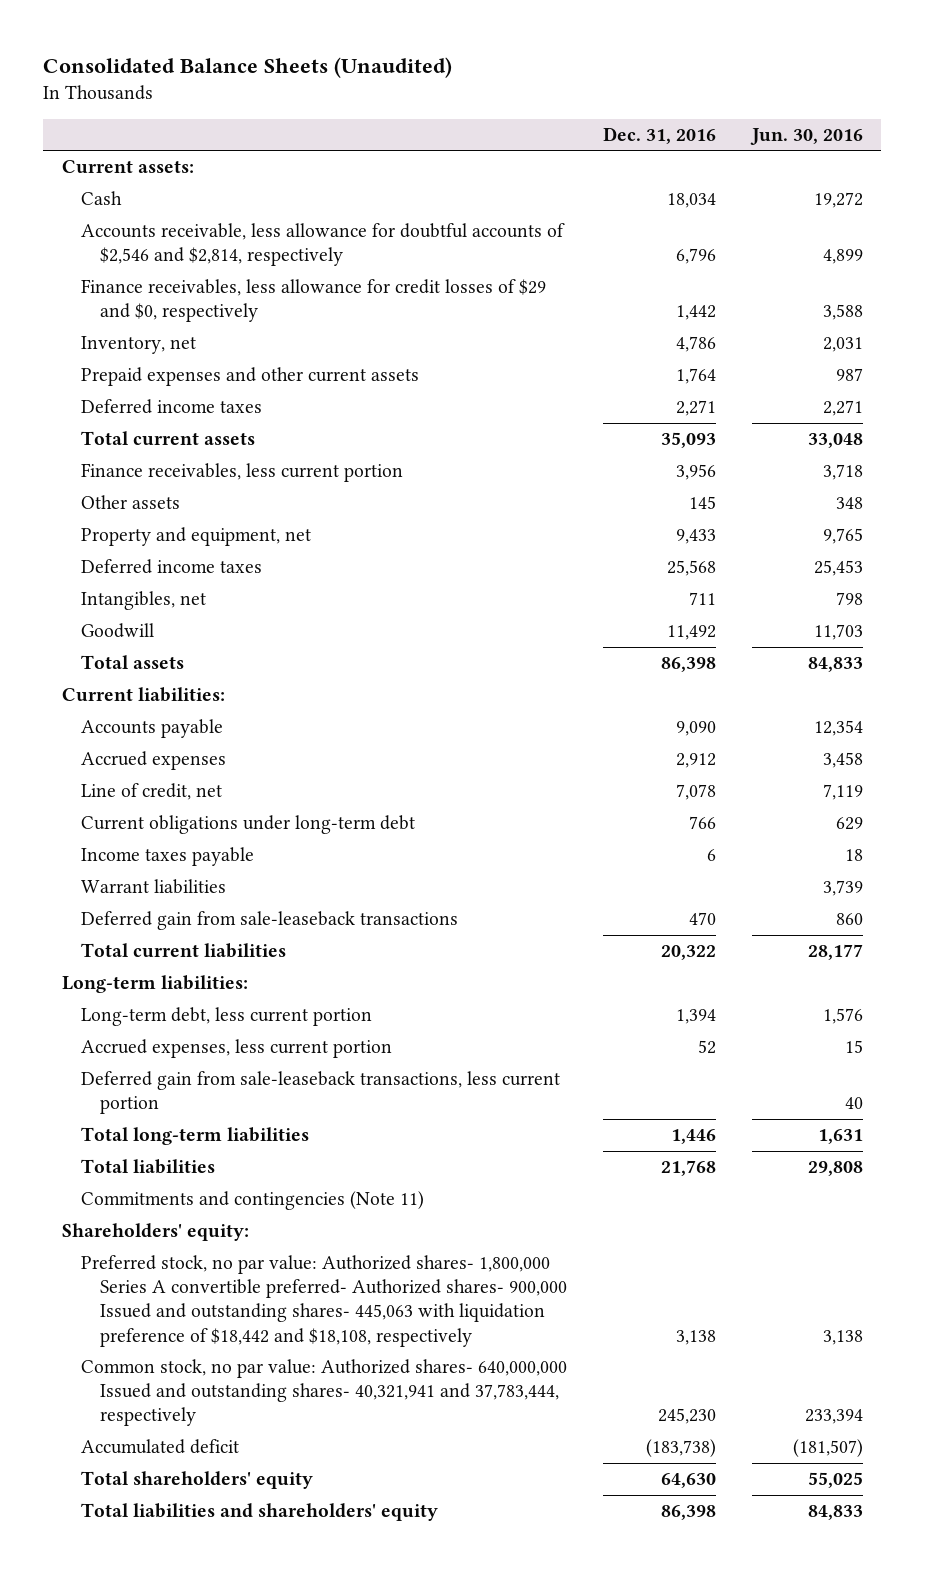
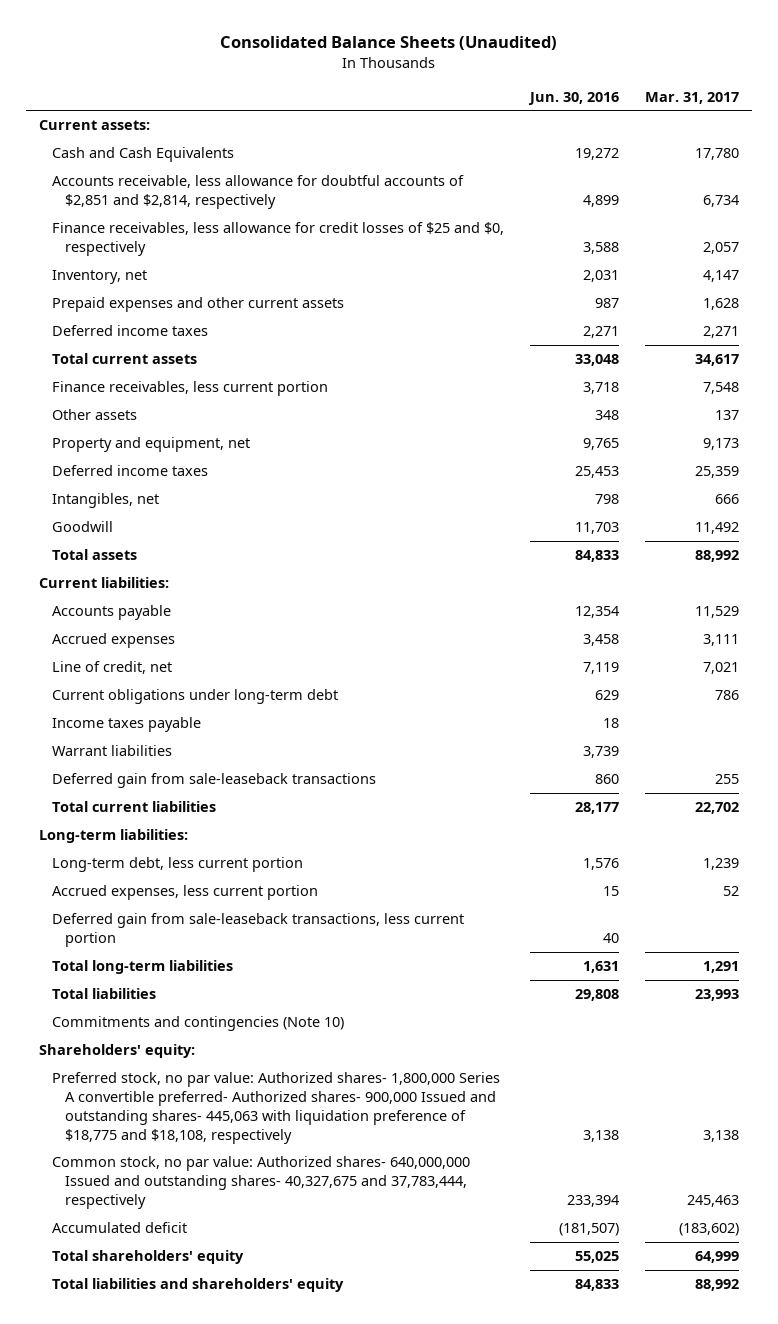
[603,126,717,144] Dec. 31, 2016 -> none
none -> [645,91,740,104] Mar. 31, 2017
[80,191,122,206] Cash -> [51,147,234,163] Cash and Cash Equivalents
[80,223,565,267] Accounts receivable, less allowance for doubtful accounts of $2,546 and $2,814, respectively -> [51,175,464,210] Accounts receivable, less allowance for doubtful accounts of $2,851 and $2,814, respectively
[80,279,546,323] Finance receivables, less allowance for credit losses of $29 and $0, respectively -> [51,222,504,257] Finance receivables, less allowance for credit losses of $25 and $0, respectively
[80,1191,424,1211] Commitments and contingencies (Note 11) -> [51,1016,344,1032] Commitments and contingencies (Note 10)
[80,1255,567,1347] Preferred stock, no par value: Authorized shares- 1,800,000 Series A convertible preferred- Authorized shares- 900,000 Issued and outstanding shares- 445,063 with liquidation preference of $18,442 and $18,108, respectively -> [51,1072,500,1144] Preferred stock, no par value: Authorized shares- 1,800,000 Series A convertible preferred- Authorized shares- 900,000 Issued and outstanding shares- 445,063 with liquidation preference of $18,775 and $18,108, respectively
[80,1359,567,1427] Common stock, no par value: Authorized shares- 640,000,000 Issued and outstanding shares- 40,321,941 and 37,783,444, respectively -> [51,1156,470,1209] Common stock, no par value: Authorized shares- 640,000,000 Issued and outstanding shares- 40,327,675 and 37,783,444, respectively

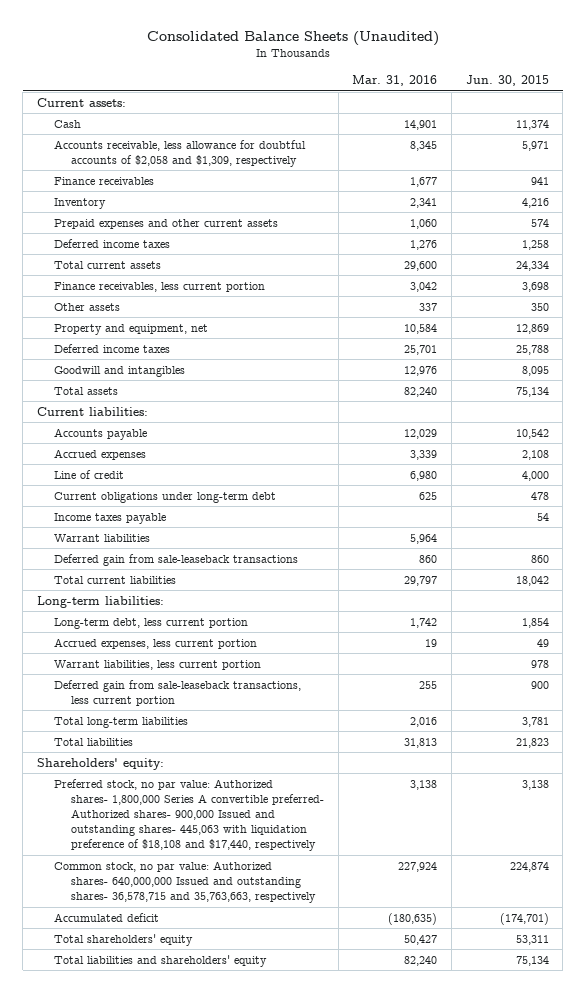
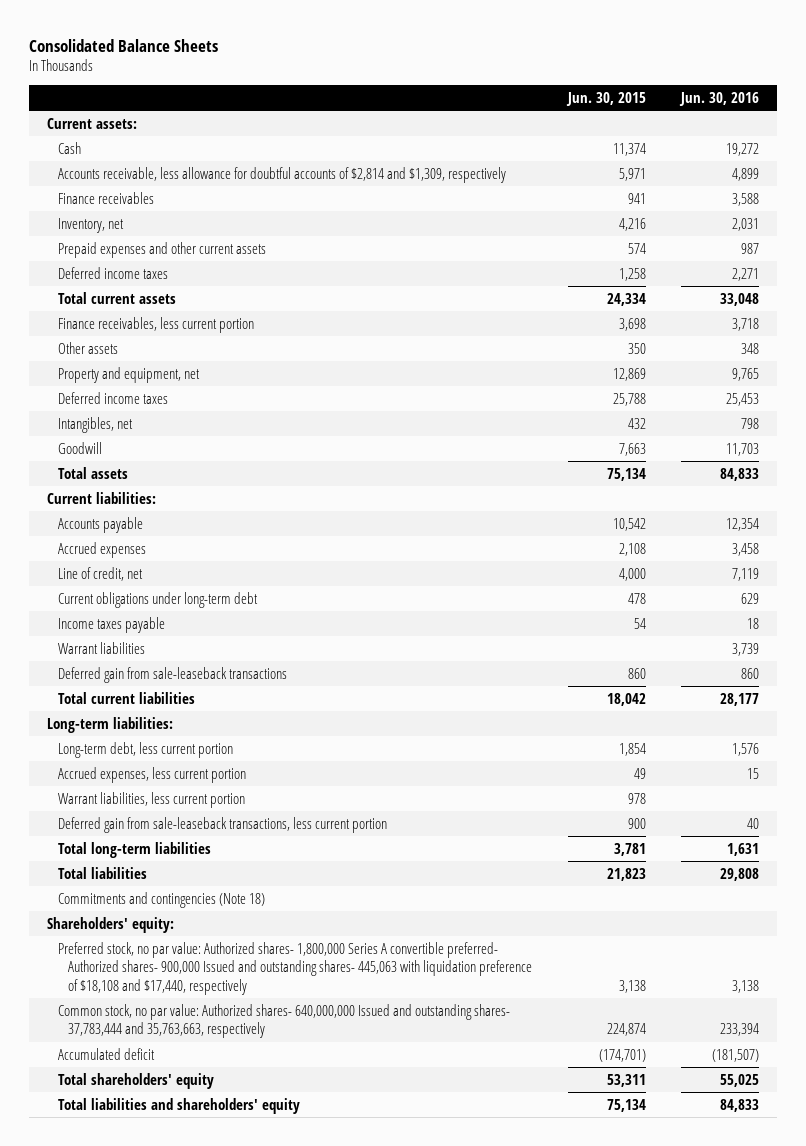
[146,31,439,47] Consolidated Balance Sheets (Unaudited) -> [29,38,219,52] Consolidated Balance Sheets
[352,74,438,86] Mar. 31, 2016 -> none
none -> [679,91,760,106] Jun. 30, 2016
[54,139,307,167] Accounts receivable, less allowance for doubtful accounts of $2,058 and $1,309, respectively -> [57,166,506,183] Accounts receivable, less allowance for doubtful accounts of $2,814 and $1,309, respectively
[54,197,107,209] Inventory -> [57,217,124,233] Inventory, net
[54,365,186,377] Goodwill and intangibles -> none
none -> [57,416,133,433] Intangibles, net
none -> [57,441,102,454] Goodwill
[54,469,125,479] Line of credit -> [57,566,143,581] Line of credit, net
none -> [57,891,265,908] Commitments and contingencies (Note 18)
[54,860,317,903] Common stock, no par value: Authorized shares- 640,000,000 Issued and outstanding shares- 36,578,715 and 35,763,663, respectively -> [57,1003,510,1039] Common stock, no par value: Authorized shares- 640,000,000 Issued and outstanding shares- 37,783,444 and 35,763,663, respectively

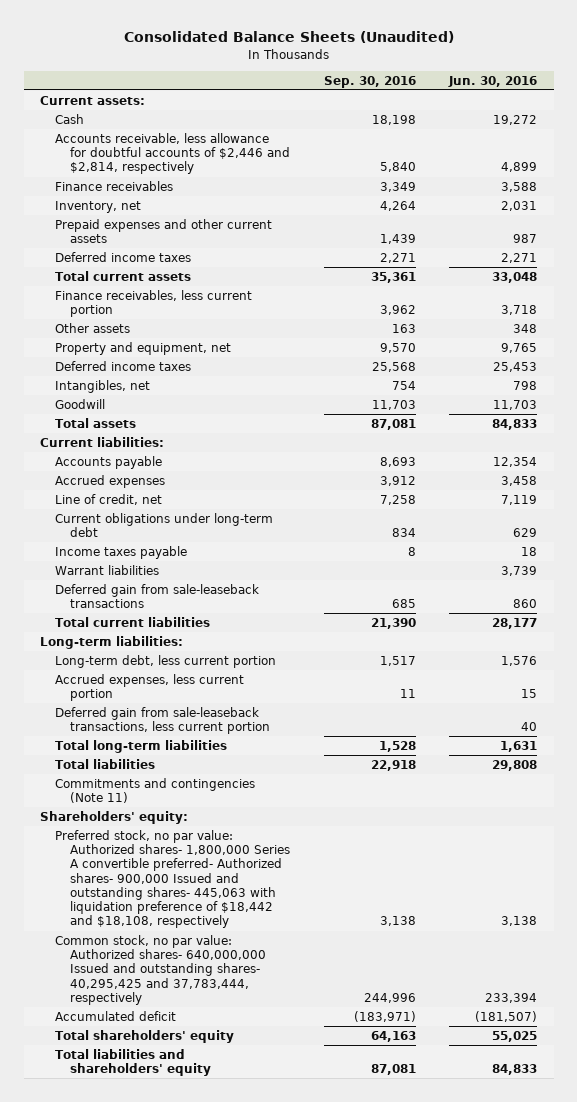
[29,38,219,52] Consolidated Balance Sheets -> [123,31,454,44] Consolidated Balance Sheets (Unaudited)
[565,91,646,106] Jun. 30, 2015 -> none
none -> [323,75,416,88] Sep. 30, 2016
[57,166,506,183] Accounts receivable, less allowance for doubtful accounts of $2,814 and $1,309, respectively -> [55,132,291,175] Accounts receivable, less allowance for doubtful accounts of $2,446 and $2,814, respectively
[57,791,245,808] Warrant liabilities, less current portion -> none
[57,891,265,908] Commitments and contingencies (Note 18) -> [55,777,256,804] Commitments and contingencies (Note 11)
[57,941,533,995] Preferred stock, no par value: Authorized shares- 1,800,000 Series A convertible preferred- Authorized shares- 900,000 Issued and outstanding shares- 445,063 with liquidation preference of $18,108 and $17,440, respectively -> [55,829,291,929] Preferred stock, no par value: Authorized shares- 1,800,000 Series A convertible preferred- Authorized shares- 900,000 Issued and outstanding shares- 445,063 with liquidation preference of $18,442 and $18,108, respectively
[57,1003,510,1039] Common stock, no par value: Authorized shares- 640,000,000 Issued and outstanding shares- 37,783,444 and 35,763,663, respectively -> [55,934,267,1005] Common stock, no par value: Authorized shares- 640,000,000 Issued and outstanding shares- 40,295,425 and 37,783,444, respectively

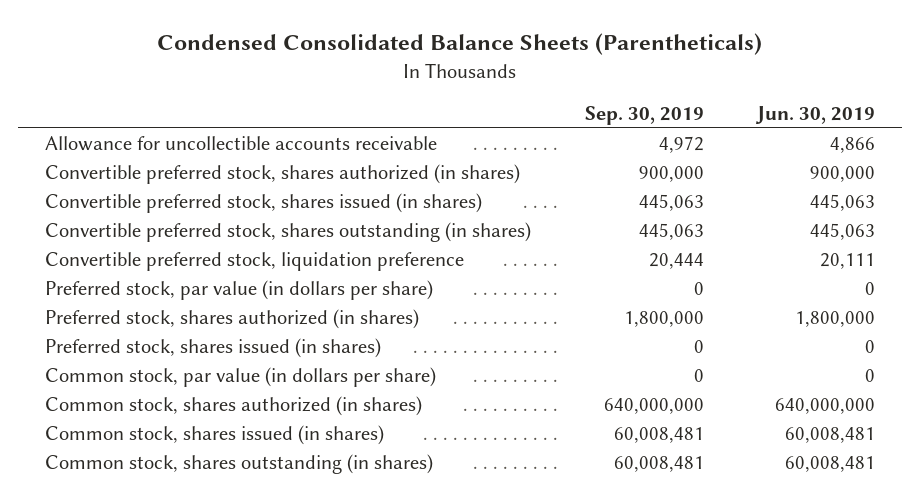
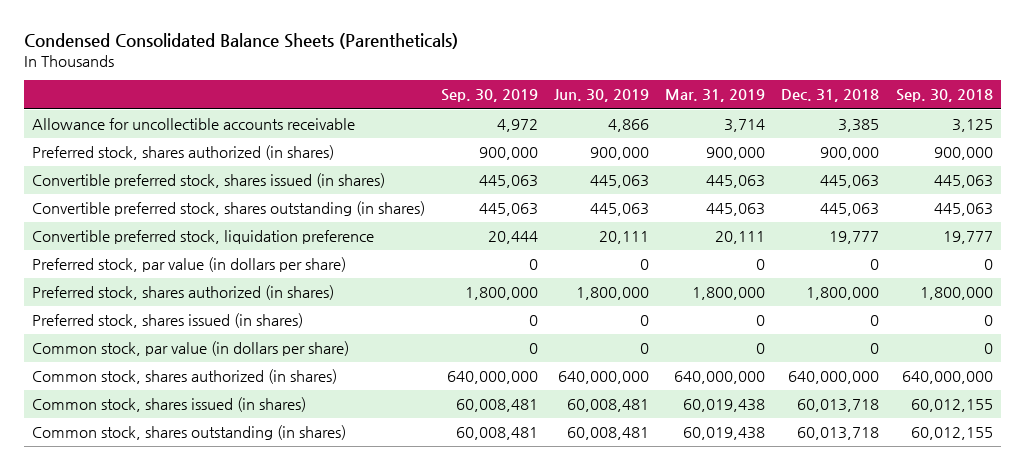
none -> [665,89,766,103] Mar. 31, 2019
none -> [781,89,880,103] Dec. 31, 2018
none -> [895,89,993,103] Sep. 30, 2018
[45,164,521,185] Convertible preferred stock, shares authorized (in shares) -> [32,145,335,161] Preferred stock, shares authorized (in shares)

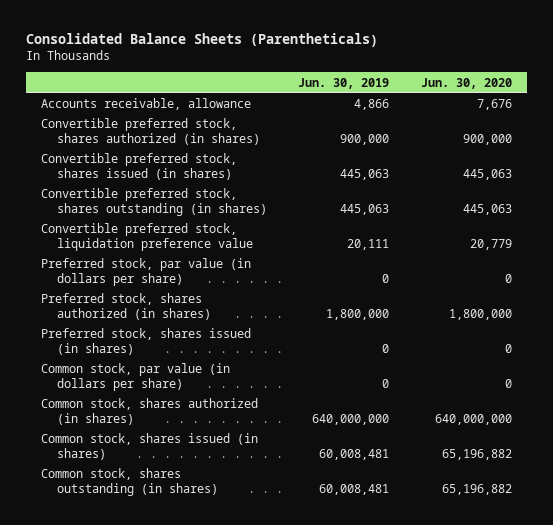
[23,33,458,50] Condensed Consolidated Balance Sheets (Parentheticals) -> [25,33,378,48] Consolidated Balance Sheets (Parentheticals)
[441,89,539,103] Sep. 30, 2019 -> none
[665,89,766,103] Mar. 31, 2019 -> none
[781,89,880,103] Dec. 31, 2018 -> none
[895,89,993,103] Sep. 30, 2018 -> none
none -> [420,77,512,89] Jun. 30, 2020
[32,118,356,131] Allowance for uncollectible accounts receivable -> [41,98,252,111] Accounts receivable, allowance
[32,145,335,161] Preferred stock, shares authorized (in shares) -> [41,118,261,145] Convertible preferred stock, shares authorized (in shares)
[32,230,375,245] Convertible preferred stock, liquidation preference -> [41,223,254,251] Convertible preferred stock, liquidation preference value

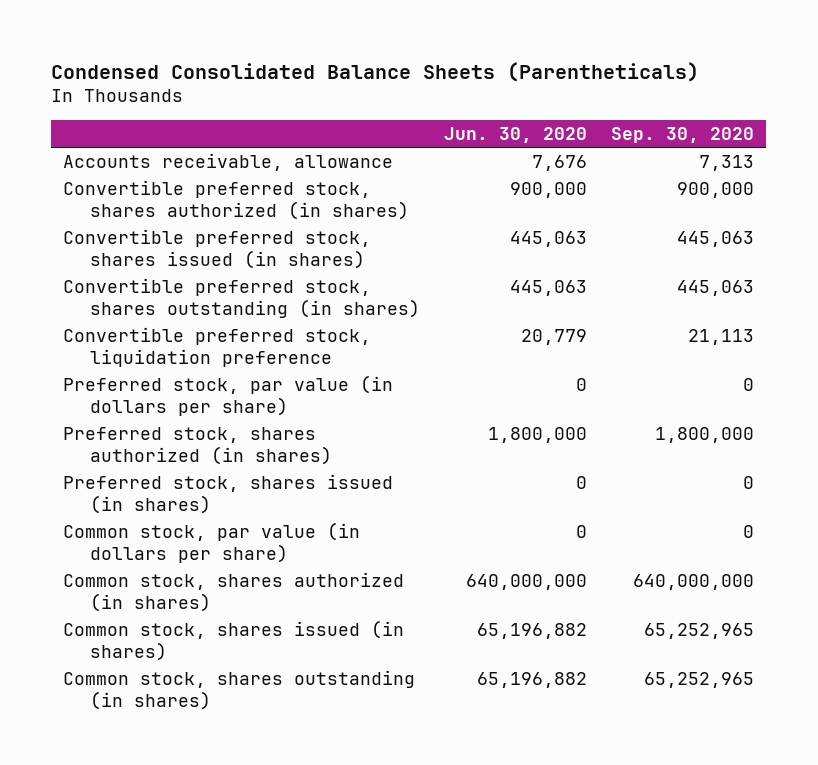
[25,33,378,48] Consolidated Balance Sheets (Parentheticals) -> [51,61,700,82] Condensed Consolidated Balance Sheets (Parentheticals)
[298,77,390,89] Jun. 30, 2019 -> none
none -> [611,126,755,143] Sep. 30, 2020
[41,223,254,251] Convertible preferred stock, liquidation preference value -> [63,327,372,368] Convertible preferred stock, liquidation preference

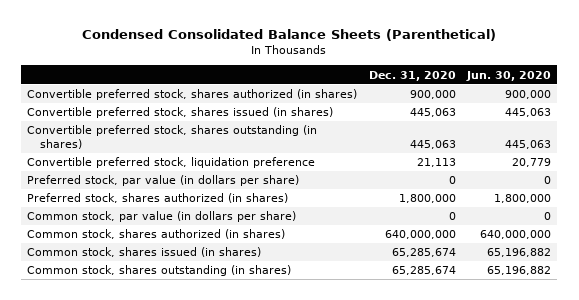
[51,61,700,82] Condensed Consolidated Balance Sheets (Parentheticals) -> [82,28,497,41] Condensed Consolidated Balance Sheets (Parenthetical)
[611,126,755,143] Sep. 30, 2020 -> none
none -> [368,70,456,81] Dec. 31, 2020
[63,153,394,172] Accounts receivable, allowance -> none
[63,474,394,515] Preferred stock, shares issued (in shares) -> none

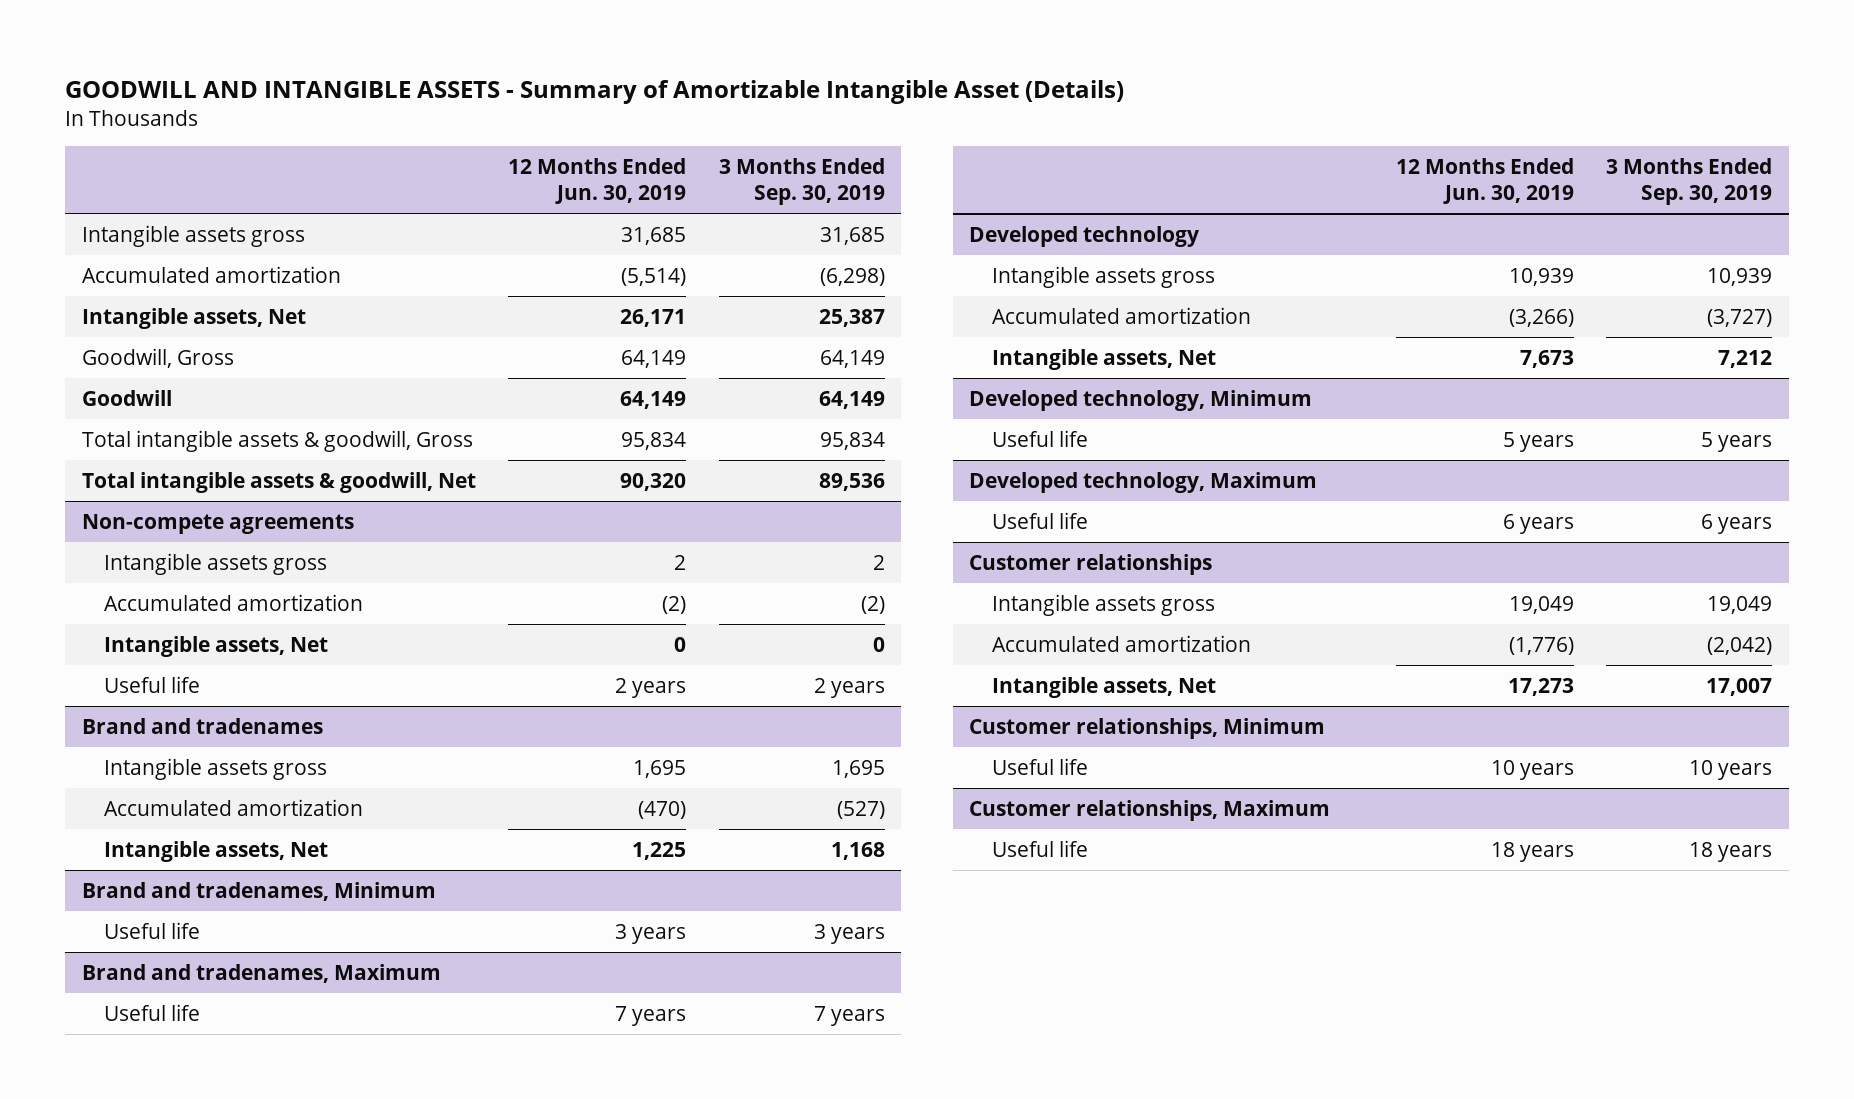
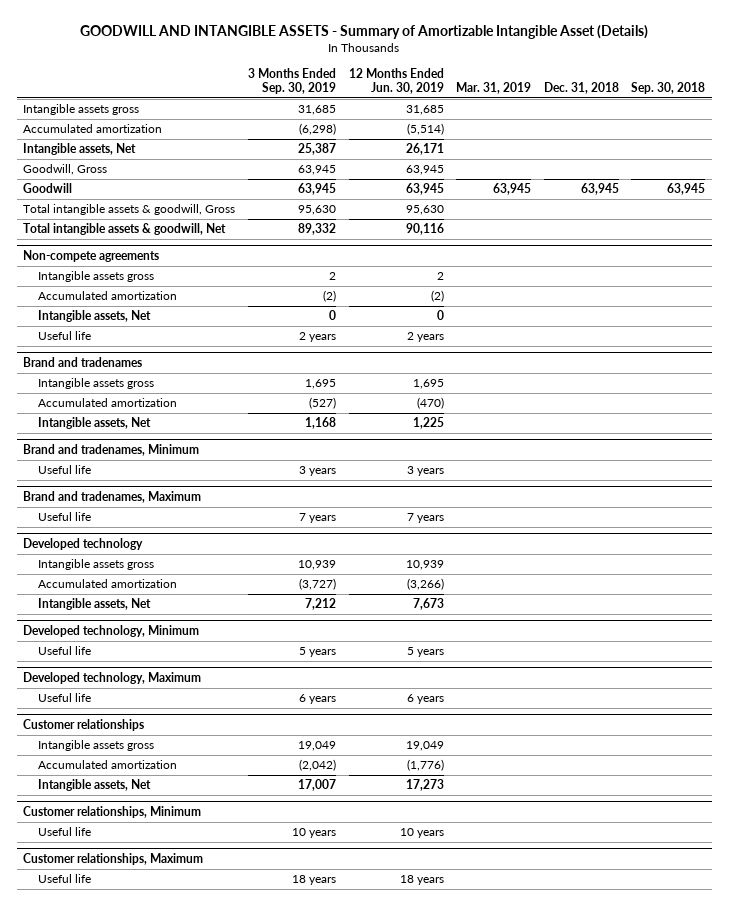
none -> [456,82,532,95] Mar. 31, 2019
none -> [543,82,619,95] Dec. 31, 2018
none -> [631,82,706,95] Sep. 30, 2018
[621,349,687,368] 64,149 -> [405,165,444,176] 63,945
[819,349,885,368] 64,149 -> [298,165,337,176] 63,945
[620,390,687,409] 64,149 -> [405,183,444,196] 63,945
[818,390,885,409] 64,149 -> [298,183,337,196] 63,945
[621,431,687,450] 95,834 -> [405,205,444,216] 95,630
[819,431,885,450] 95,834 -> [298,205,337,216] 95,630
[620,472,687,491] 90,320 -> [405,223,444,236] 90,116
[818,472,885,491] 89,536 -> [298,223,337,236] 89,332

